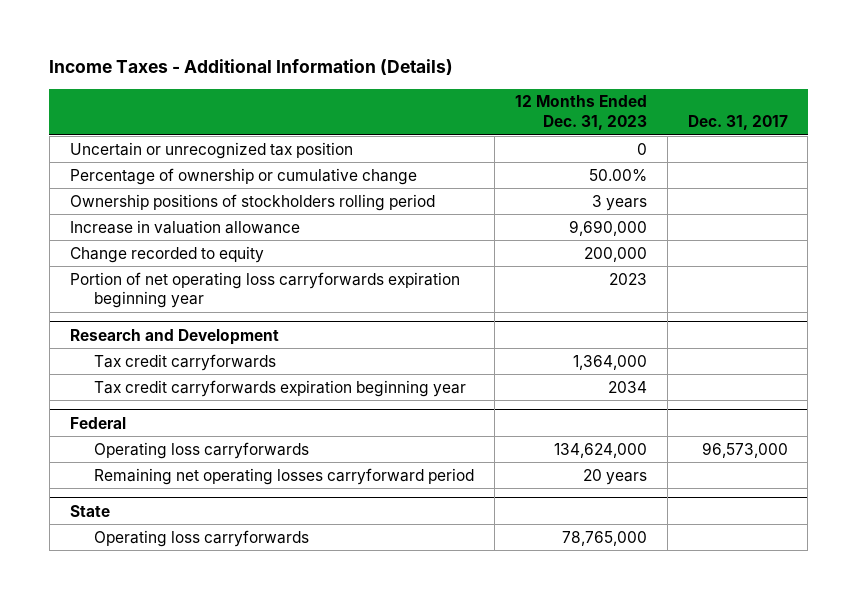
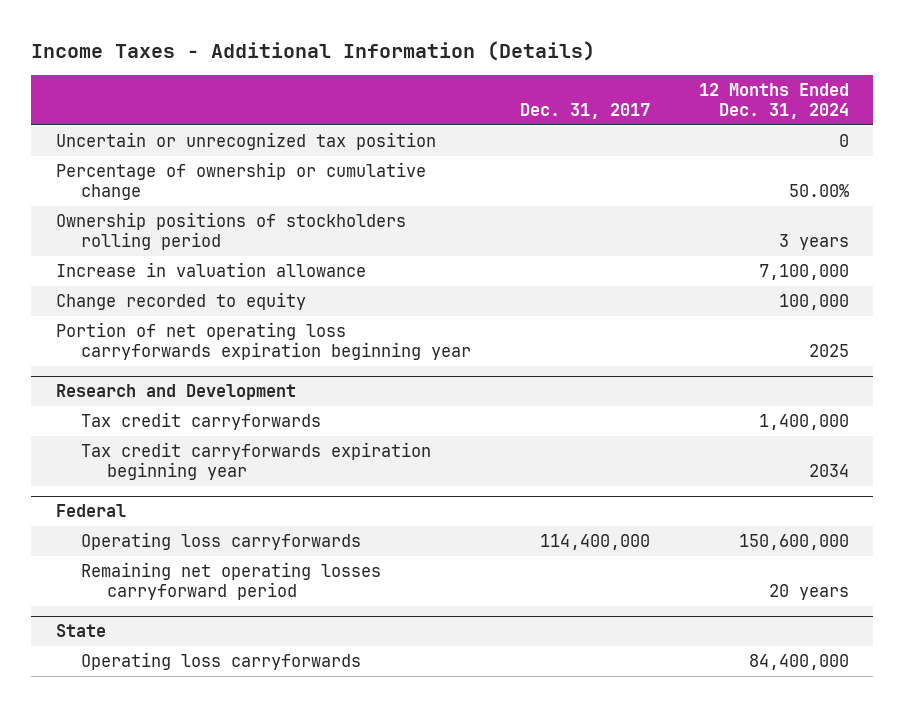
[514,95,647,131] 12 Months Ended Dec. 31, 2023 -> none
none -> [698,82,849,120] 12 Months Ended Dec. 31, 2024
[701,441,788,458] 96,573,000 -> [540,534,651,551] 114,400,000

